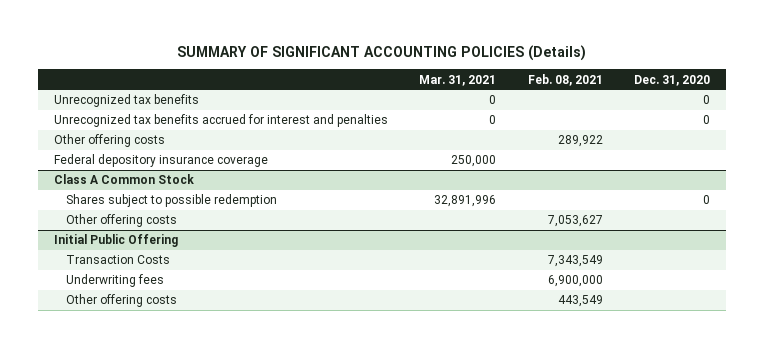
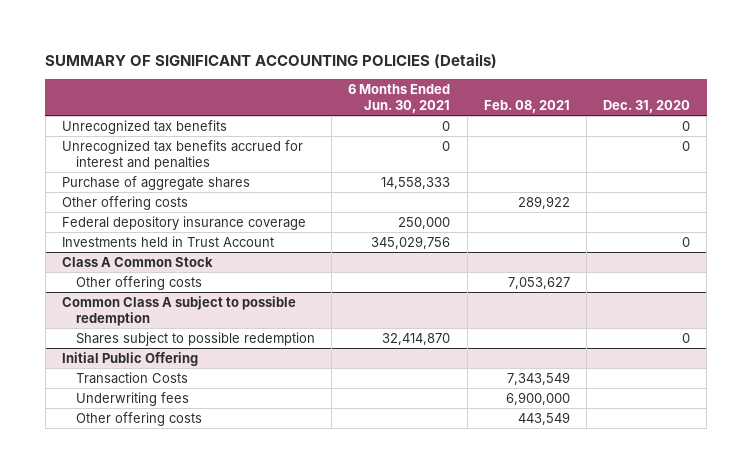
[419,74,497,86] Mar. 31, 2021 -> none
none -> [348,83,451,114] 6 Months Ended Jun. 30, 2021
none -> [61,175,250,190] Purchase of aggregate shares
none -> [61,235,274,247] Investments held in Trust Account
[66,194,278,208] Shares subject to possible redemption -> none
none -> [61,295,296,327] Common Class A subject to possible redemption
none -> [76,331,316,346] Shares subject to possible redemption

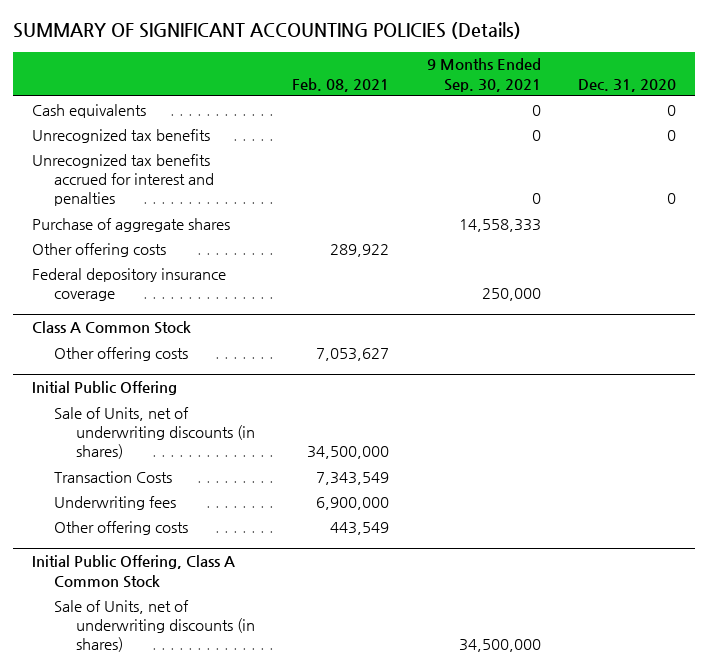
[348,83,451,114] 6 Months Ended Jun. 30, 2021 -> none
none -> [426,58,541,92] 9 Months Ended Sep. 30, 2021
none -> [31,103,146,118] Cash equivalents
[61,235,274,247] Investments held in Trust Account -> none
[61,295,296,327] Common Class A subject to possible redemption -> none
[76,331,316,346] Shares subject to possible redemption -> none
none -> [53,406,255,460] Sale of Units, net of underwriting discounts (in shares)
none -> [31,555,235,588] Initial Public Offering, Class A Common Stock
none -> [53,599,255,653] Sale of Units, net of underwriting discounts (in shares)

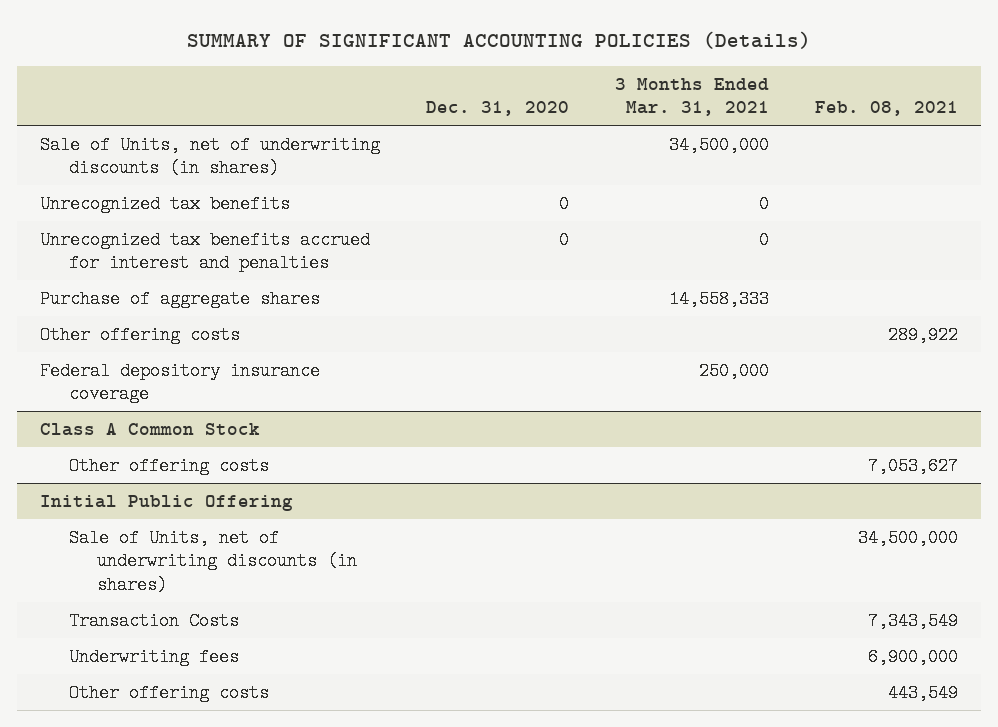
[426,58,541,92] 9 Months Ended Sep. 30, 2021 -> none
none -> [615,77,770,117] 3 Months Ended Mar. 31, 2021
[31,103,146,118] Cash equivalents -> none
none -> [39,135,380,178] Sale of Units, net of underwriting discounts (in shares)
[31,555,235,588] Initial Public Offering, Class A Common Stock -> none
[53,599,255,653] Sale of Units, net of underwriting discounts (in shares) -> none

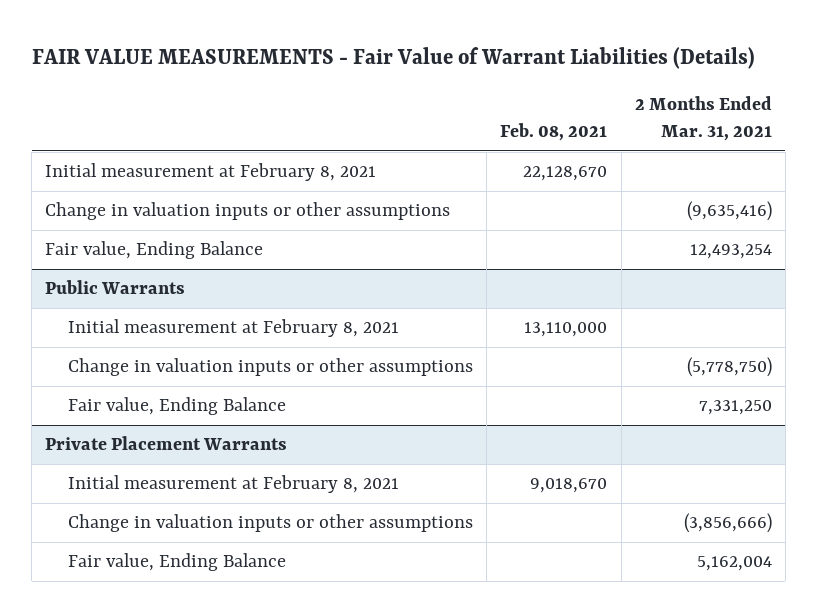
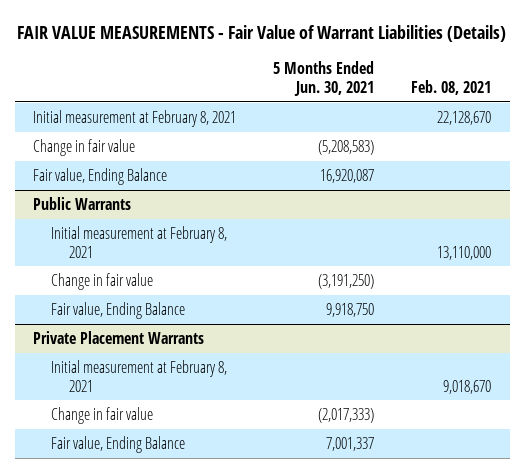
[634,96,772,142] 2 Months Ended Mar. 31, 2021 -> none
none -> [273,60,375,96] 5 Months Ended Jun. 30, 2021
[45,202,451,221] Change in valuation inputs or other assumptions -> [33,138,136,156] Change in fair value
[68,358,474,377] Change in valuation inputs or other assumptions -> [51,272,154,290] Change in fair value
[68,514,474,533] Change in valuation inputs or other assumptions -> [51,406,154,424] Change in fair value

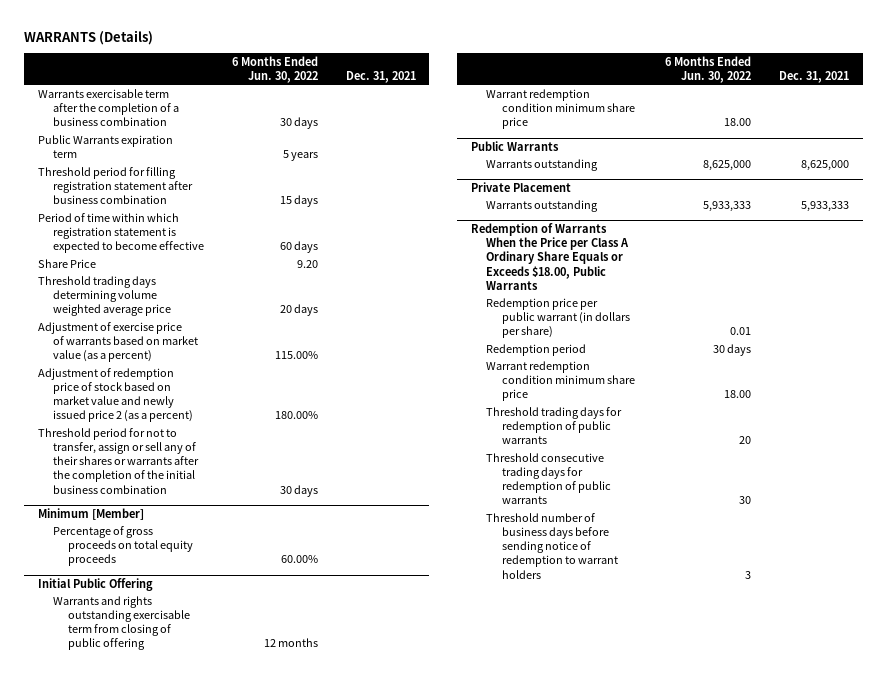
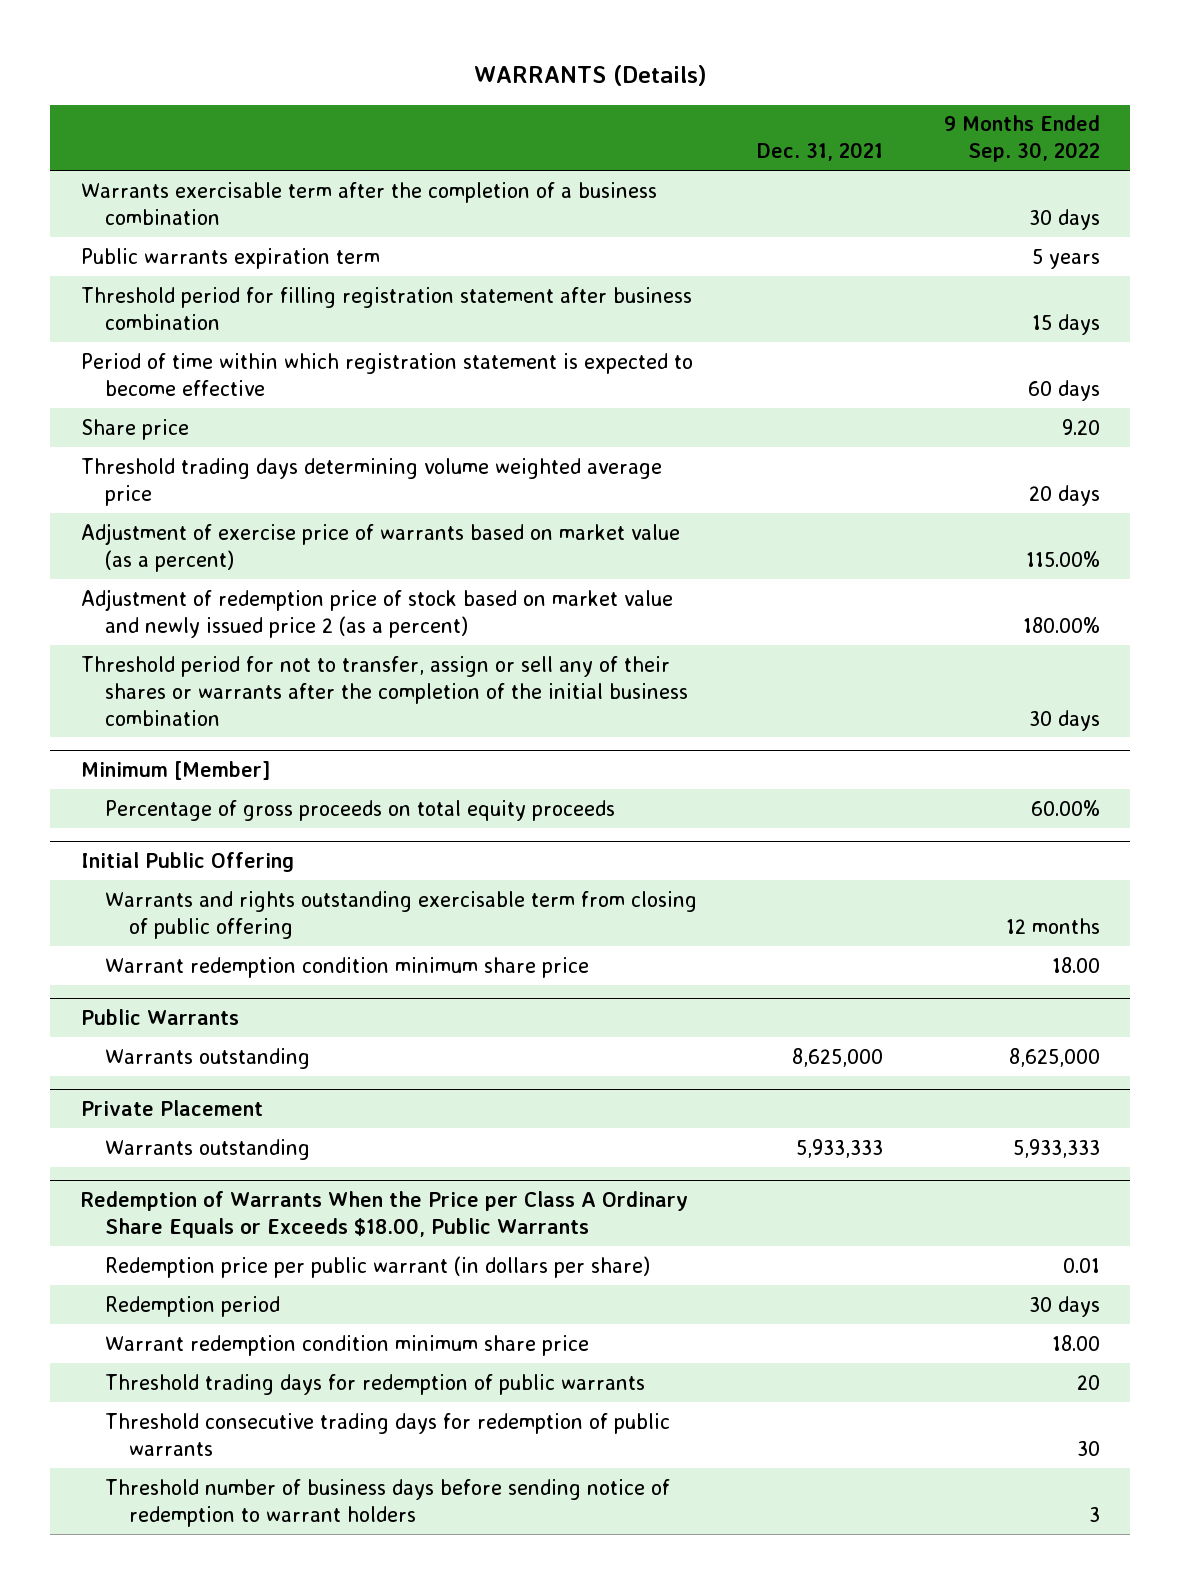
[231,55,318,83] 6 Months Ended Jun. 30, 2022 -> none
none -> [944,115,1101,163] 9 Months Ended Sep. 30, 2022
[37,134,173,158] Public Warrants expiration term -> [80,247,380,269] Public warrants expiration term
[37,258,96,268] Share Price -> [80,418,189,440] Share price

